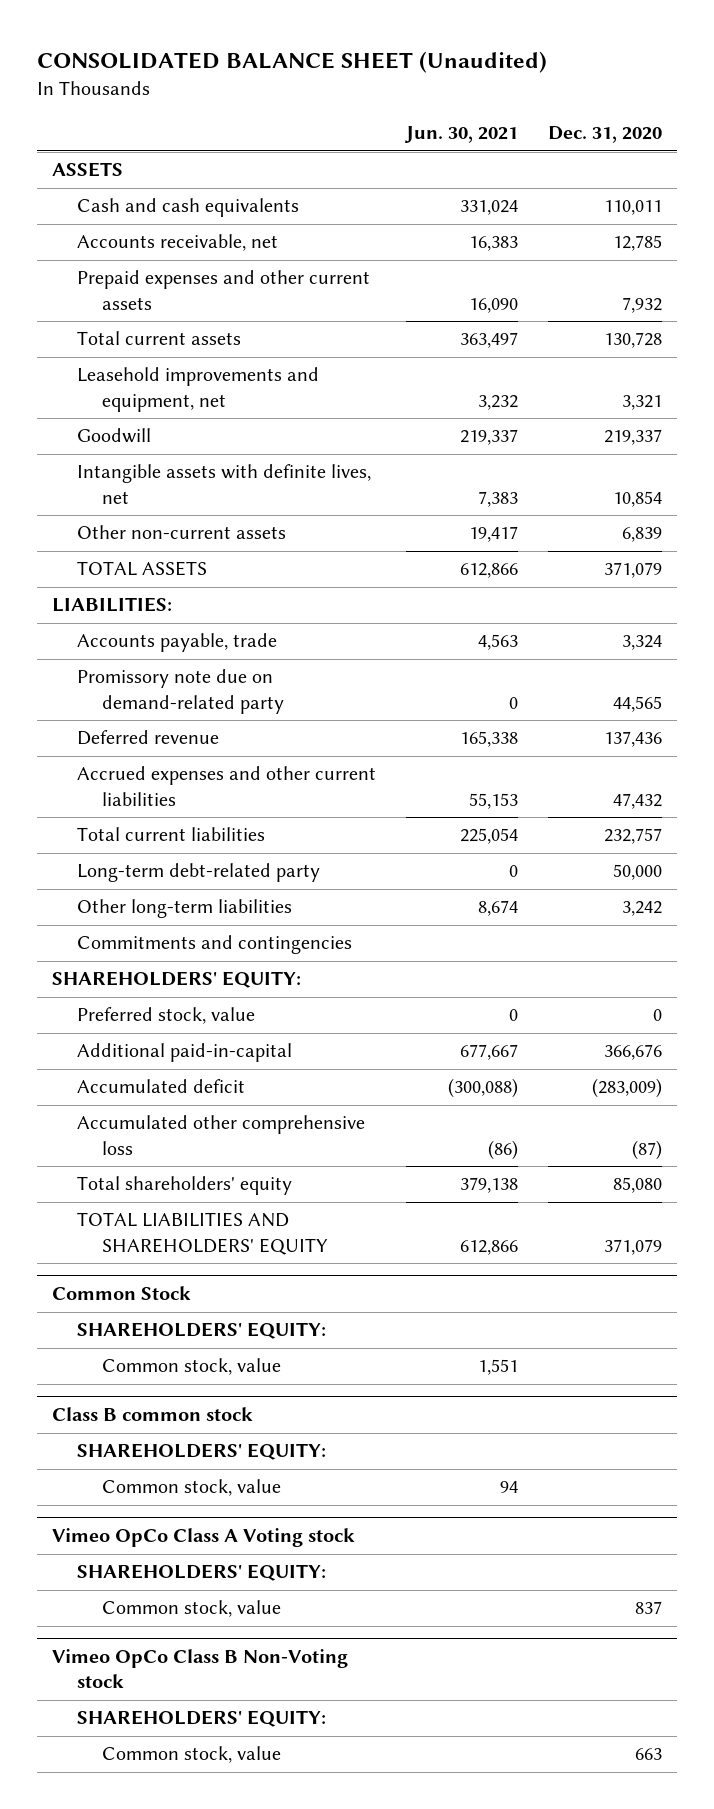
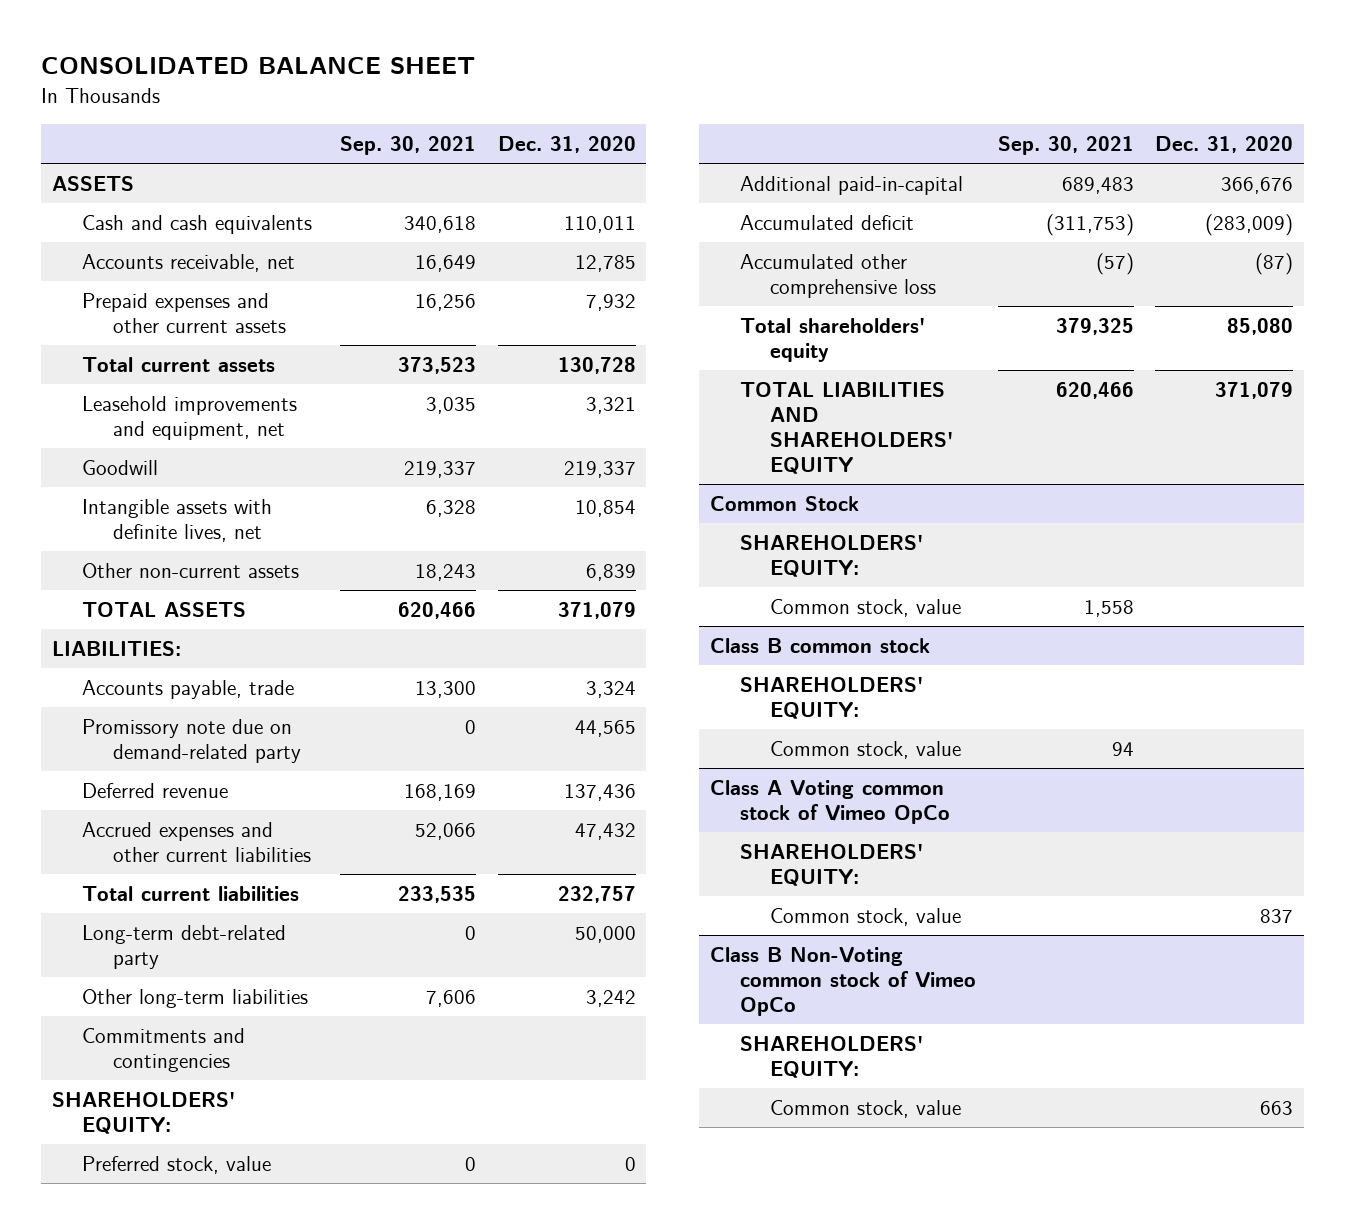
[37,51,548,74] CONSOLIDATED BALANCE SHEET (Unaudited) -> [41,57,476,75] CONSOLIDATED BALANCE SHEET
[403,126,518,144] Jun. 30, 2021 -> none
none -> [339,136,476,156] Sep. 30, 2021
[52,1528,356,1548] Vimeo OpCo Class A Voting stock -> [710,779,951,824] Class A Voting common stock of Vimeo OpCo
[52,1649,349,1689] Vimeo OpCo Class B Non-Voting stock -> [710,946,977,1016] Class B Non-Voting common stock of Vimeo OpCo

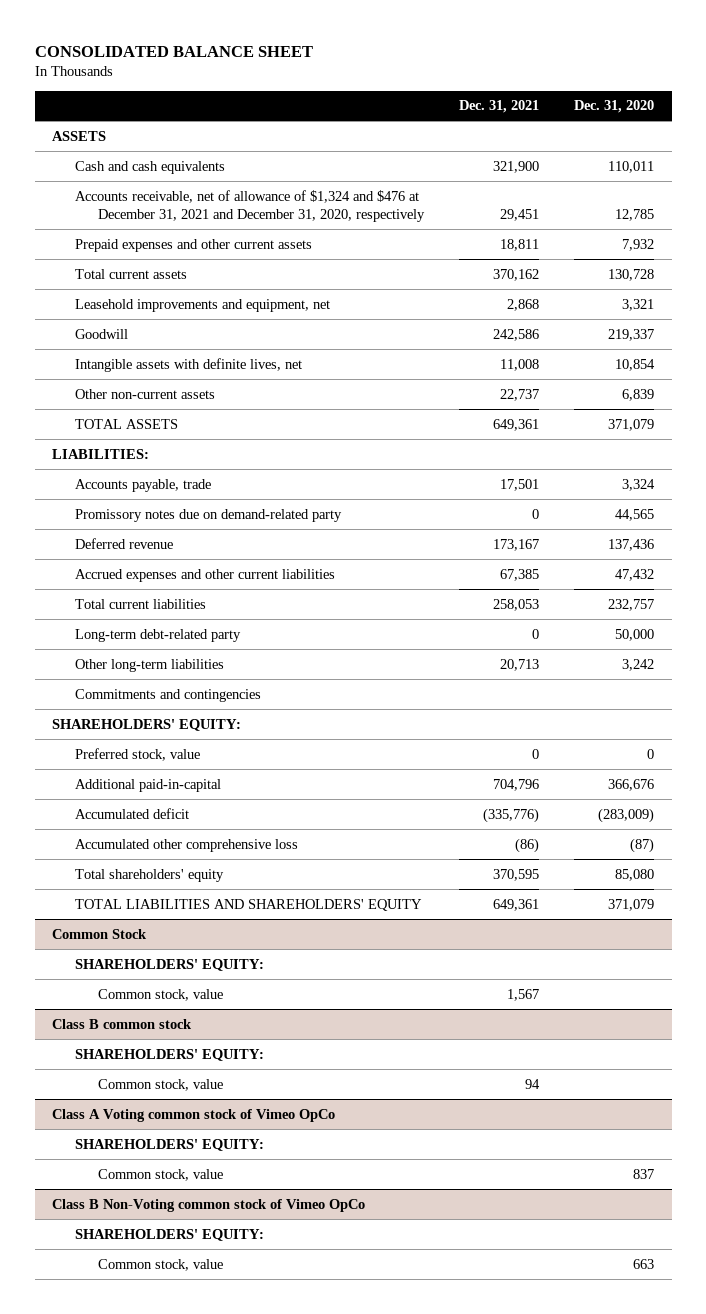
[339,136,476,156] Sep. 30, 2021 -> none
none -> [459,100,540,114] Dec. 31, 2021
[82,253,296,272] Accounts receivable, net -> [75,189,426,222] Accounts receivable, net of allowance of $1,324 and $476 at December 31, 2021 and December 31, 2020, respectively
[82,718,301,763] Promissory note due on demand-related party -> [75,508,343,522] Promissory notes due on demand-related party

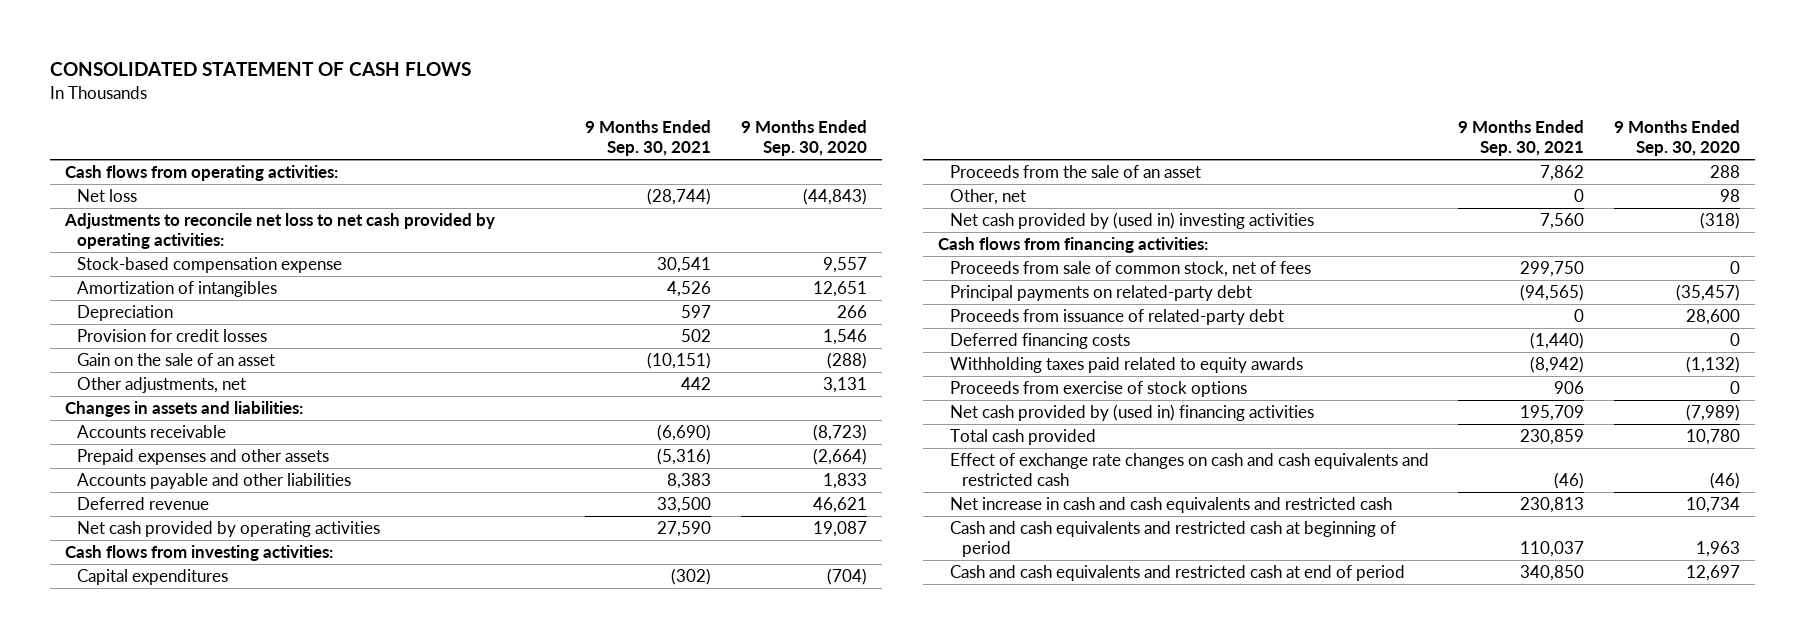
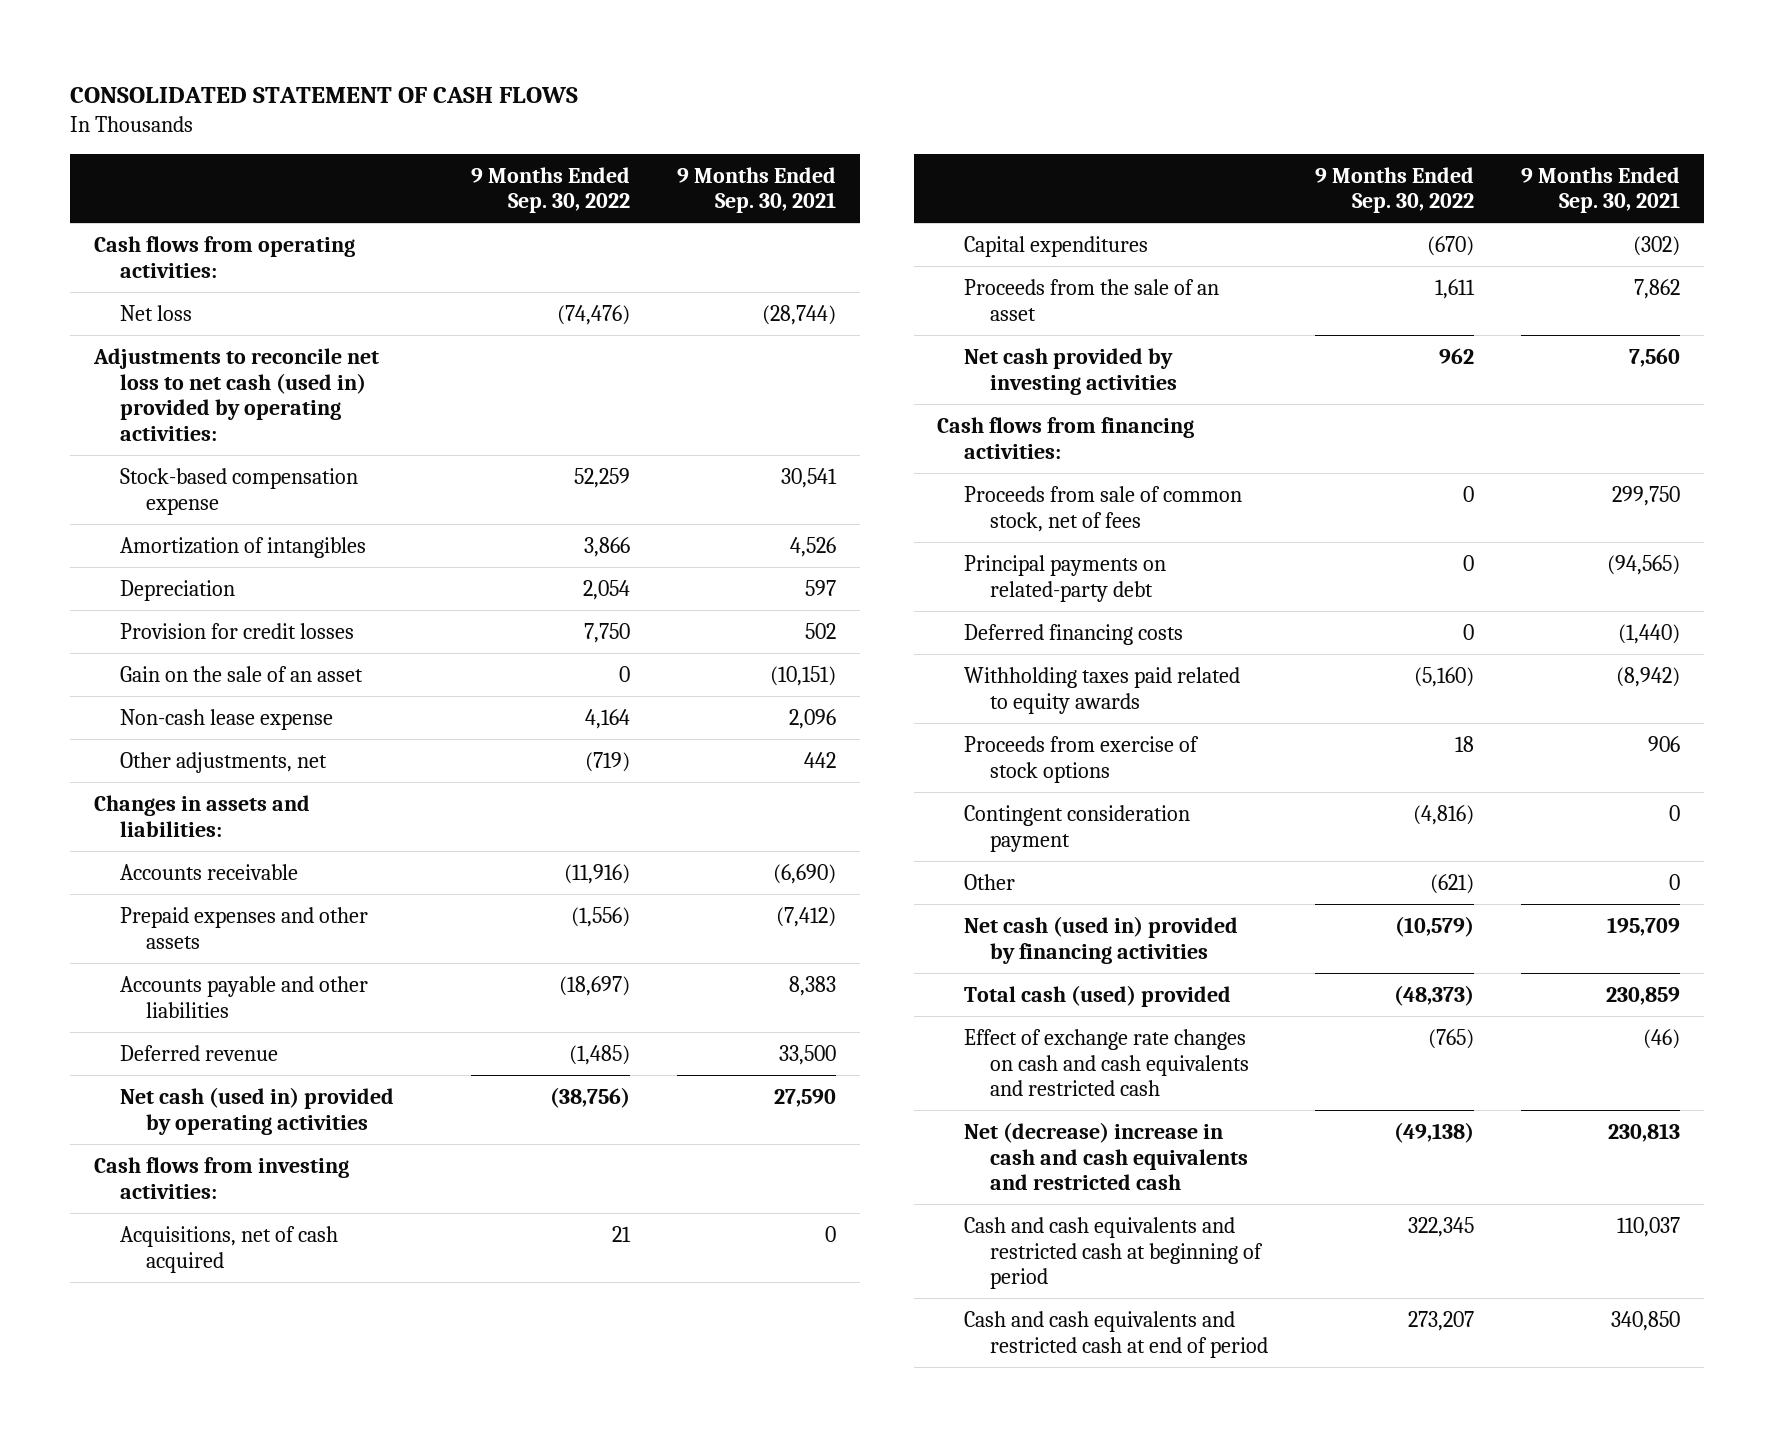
[740,120,867,157] 9 Months Ended Sep. 30, 2020 -> none
none -> [471,166,631,214] 9 Months Ended Sep. 30, 2022
[63,213,495,249] Adjustments to reconcile net loss to net cash provided by operating activities: -> [92,347,379,442] Adjustments to reconcile net loss to net cash (used in) provided by operating activities:
none -> [119,708,333,730] Non-cash lease expense
[657,448,712,466] (5,316) -> [776,906,837,927] (7,412)
[76,521,380,538] Net cash provided by operating activities -> [119,1086,394,1135] Net cash (used in) provided by operating activities
none -> [119,1225,338,1273] Acquisitions, net of cash acquired
[949,189,1026,206] Other, net -> none
[949,212,1314,230] Net cash provided by (used in) investing activities -> [963,347,1177,395] Net cash provided by investing activities
[949,309,1284,326] Proceeds from issuance of related-party debt -> none
none -> [963,804,1190,852] Contingent consideration payment
none -> [963,873,1015,890] Other
[949,404,1314,422] Net cash provided by (used in) financing activities -> [963,915,1238,964] Net cash (used in) provided by financing activities
[949,429,1096,446] Total cash provided -> [963,984,1231,1007] Total cash (used) provided
[949,497,1392,514] Net increase in cash and cash equivalents and restricted cash -> [963,1121,1248,1191] Net (decrease) increase in cash and cash equivalents and restricted cash

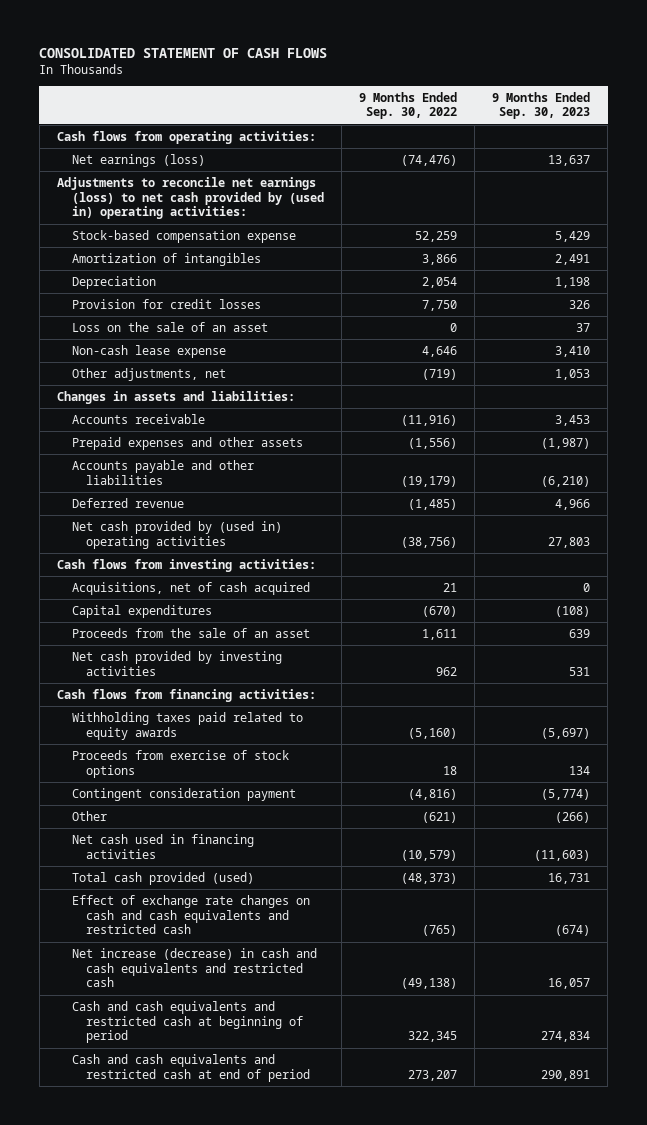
[677,166,837,214] 9 Months Ended Sep. 30, 2021 -> none
none -> [492,91,591,120] 9 Months Ended Sep. 30, 2023
[119,304,192,321] Net loss -> [71,153,205,167] Net earnings (loss)
[92,347,379,442] Adjustments to reconcile net loss to net cash (used in) provided by operating activities: -> [56,176,324,220] Adjustments to reconcile net earnings (loss) to net cash provided by (used in) operating activities:
[119,665,363,682] Gain on the sale of an asset -> [71,321,268,332] Loss on the sale of an asset
[585,708,631,729] 4,164 -> [421,345,457,357] 4,646
[559,975,631,996] (18,697) -> [400,475,457,487] (19,179)
[119,1086,394,1135] Net cash (used in) provided by operating activities -> [71,520,282,549] Net cash provided by (used in) operating activities
[963,485,1242,532] Proceeds from sale of common stock, net of fees -> none
[963,554,1166,602] Principal payments on related-party debt -> none
[963,623,1183,645] Deferred financing costs -> none
[963,915,1238,964] Net cash (used in) provided by financing activities -> [71,833,254,859] Net cash used in financing activities
[963,984,1231,1007] Total cash (used) provided -> [71,871,254,885] Total cash provided (used)
[963,1121,1248,1191] Net (decrease) increase in cash and cash equivalents and restricted cash -> [71,947,317,988] Net increase (decrease) in cash and cash equivalents and restricted cash

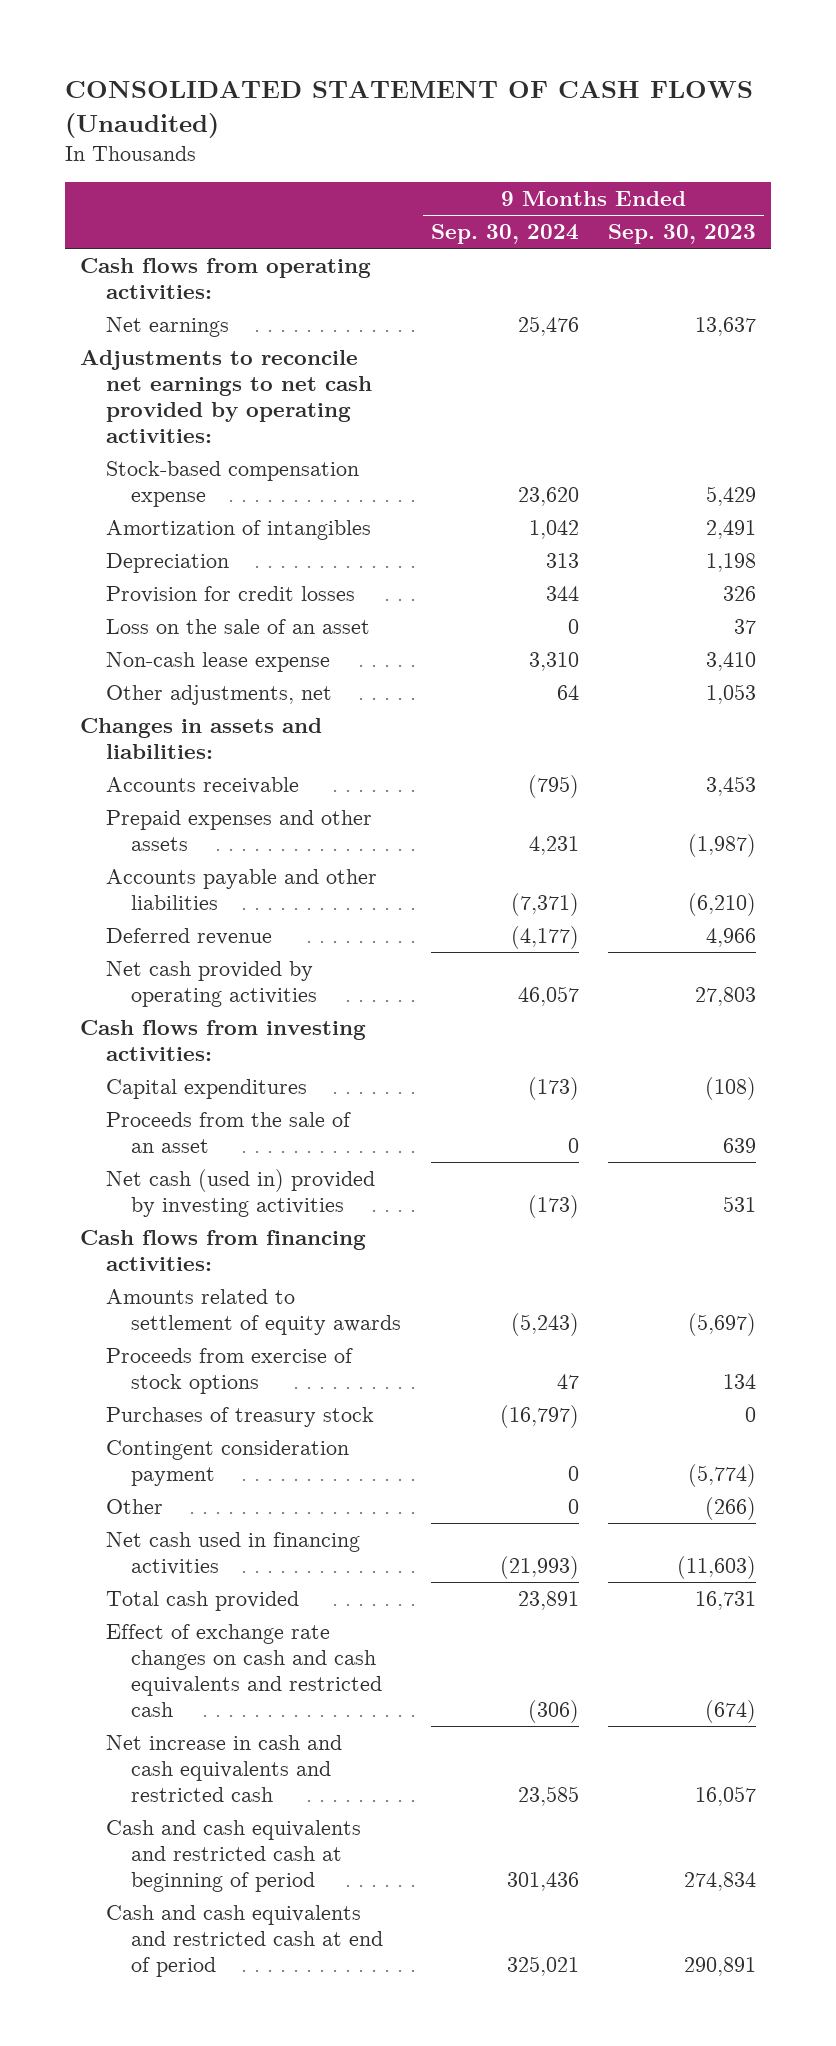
[39,47,328,58] CONSOLIDATED STATEMENT OF CASH FLOWS -> [65,81,754,138] CONSOLIDATED STATEMENT OF CASH FLOWS (Unaudited)
[358,91,457,120] 9 Months Ended Sep. 30, 2022 -> none
none -> [430,224,579,245] Sep. 30, 2024
[71,153,205,167] Net earnings (loss) -> [105,316,229,337] Net earnings
[56,176,324,220] Adjustments to reconcile net earnings (loss) to net cash provided by (used in) operating activities: -> [79,349,372,444] Adjustments to reconcile net earnings to net cash provided by operating activities:
[71,520,282,549] Net cash provided by (used in) operating activities -> [105,960,318,1007] Net cash provided by operating activities
[71,581,310,595] Acquisitions, net of cash acquired -> none
[71,650,282,676] Net cash provided by investing activities -> [105,1168,375,1217] Net cash (used in) provided by investing activities
[71,711,303,740] Withholding taxes paid related to equity awards -> [105,1288,402,1335] Amounts related to settlement of equity awards
none -> [105,1406,374,1427] Purchases of treasury stock
[71,871,254,885] Total cash provided (used) -> [105,1590,299,1611] Total cash provided
[71,947,317,988] Net increase (decrease) in cash and cash equivalents and restricted cash -> [105,1734,342,1803] Net increase in cash and cash equivalents and restricted cash

